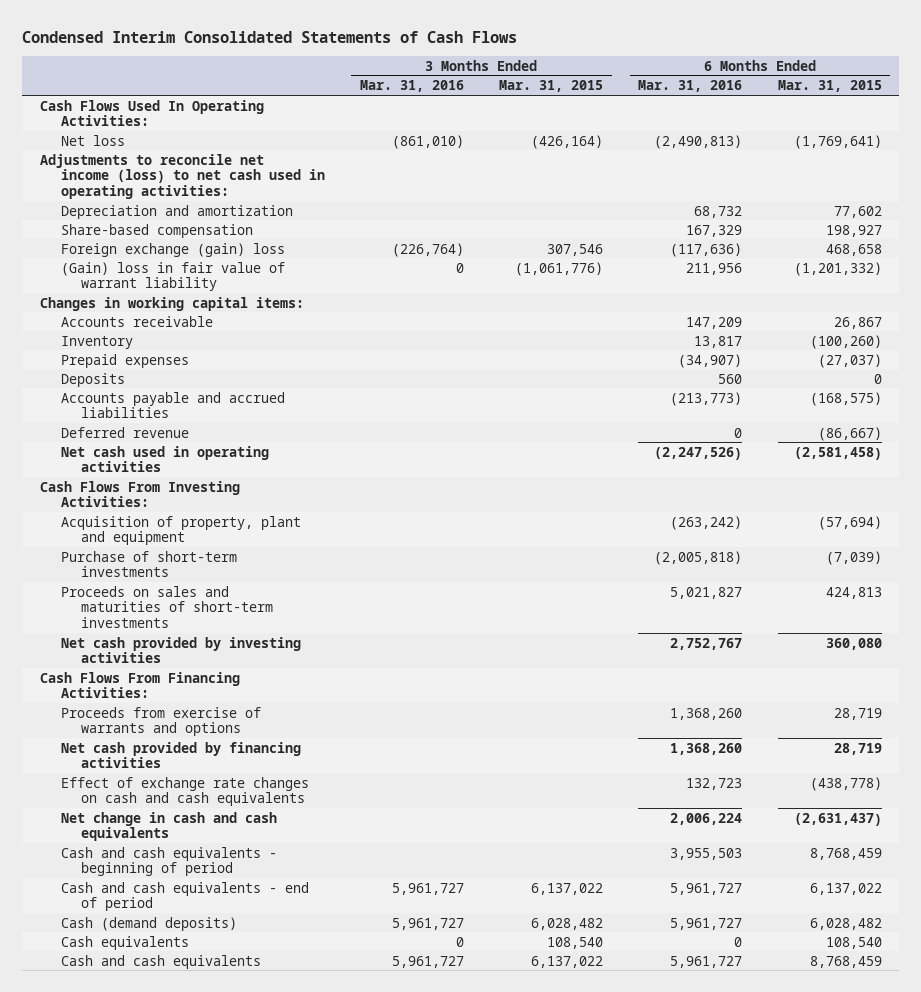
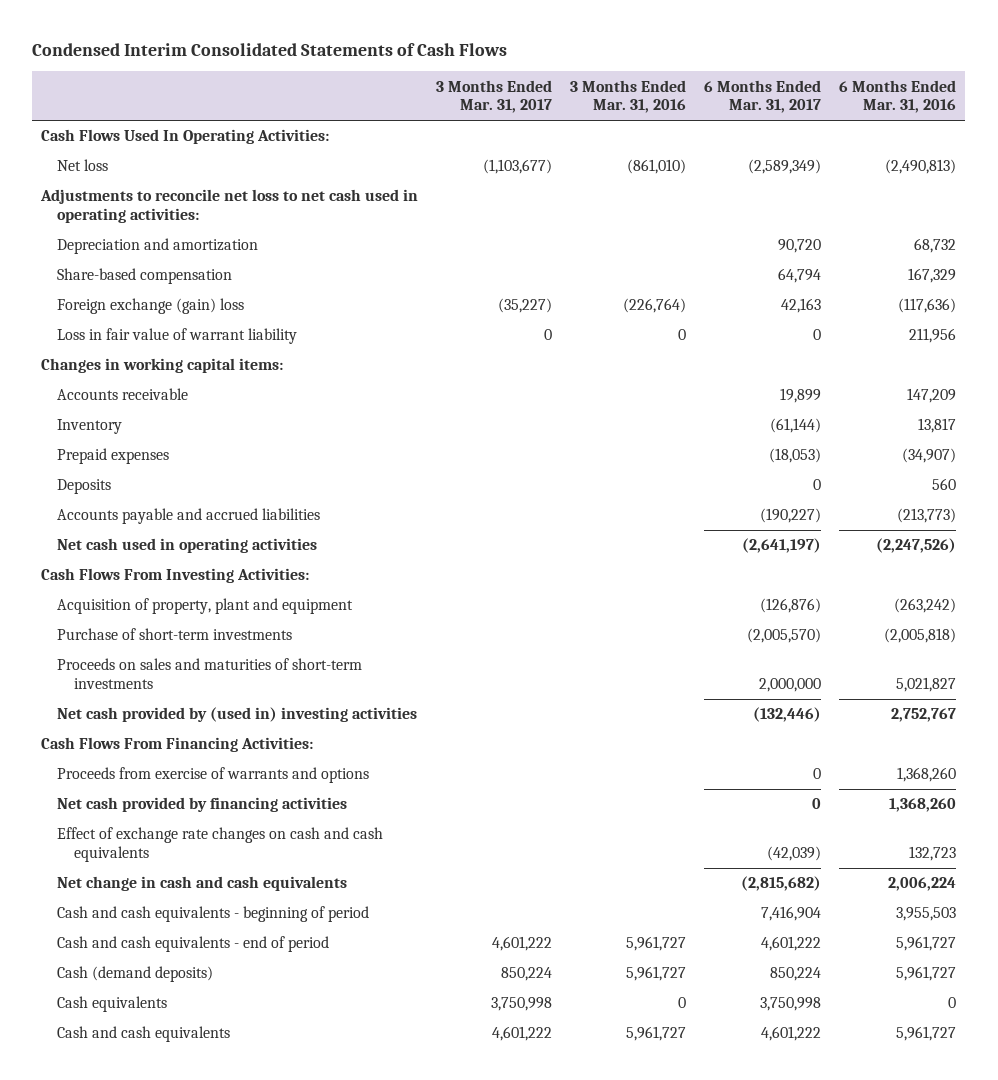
[499,80,604,93] Mar. 31, 2015 -> none
[777,80,882,93] Mar. 31, 2015 -> none
none -> [436,79,553,114] 3 Months Ended Mar. 31, 2017
none -> [704,79,822,114] 6 Months Ended Mar. 31, 2017
[39,153,325,200] Adjustments to reconcile net income (loss) to net cash used in operating activities: -> [40,189,419,223] Adjustments to reconcile net loss to net cash used in operating activities:
[60,261,285,292] (Gain) loss in fair value of warrant liability -> [57,328,298,345] Loss in fair value of warrant liability
[60,426,189,438] Deferred revenue -> none
[60,636,301,664] Net cash provided by investing activities -> [57,707,418,723] Net cash provided by (used in) investing activities

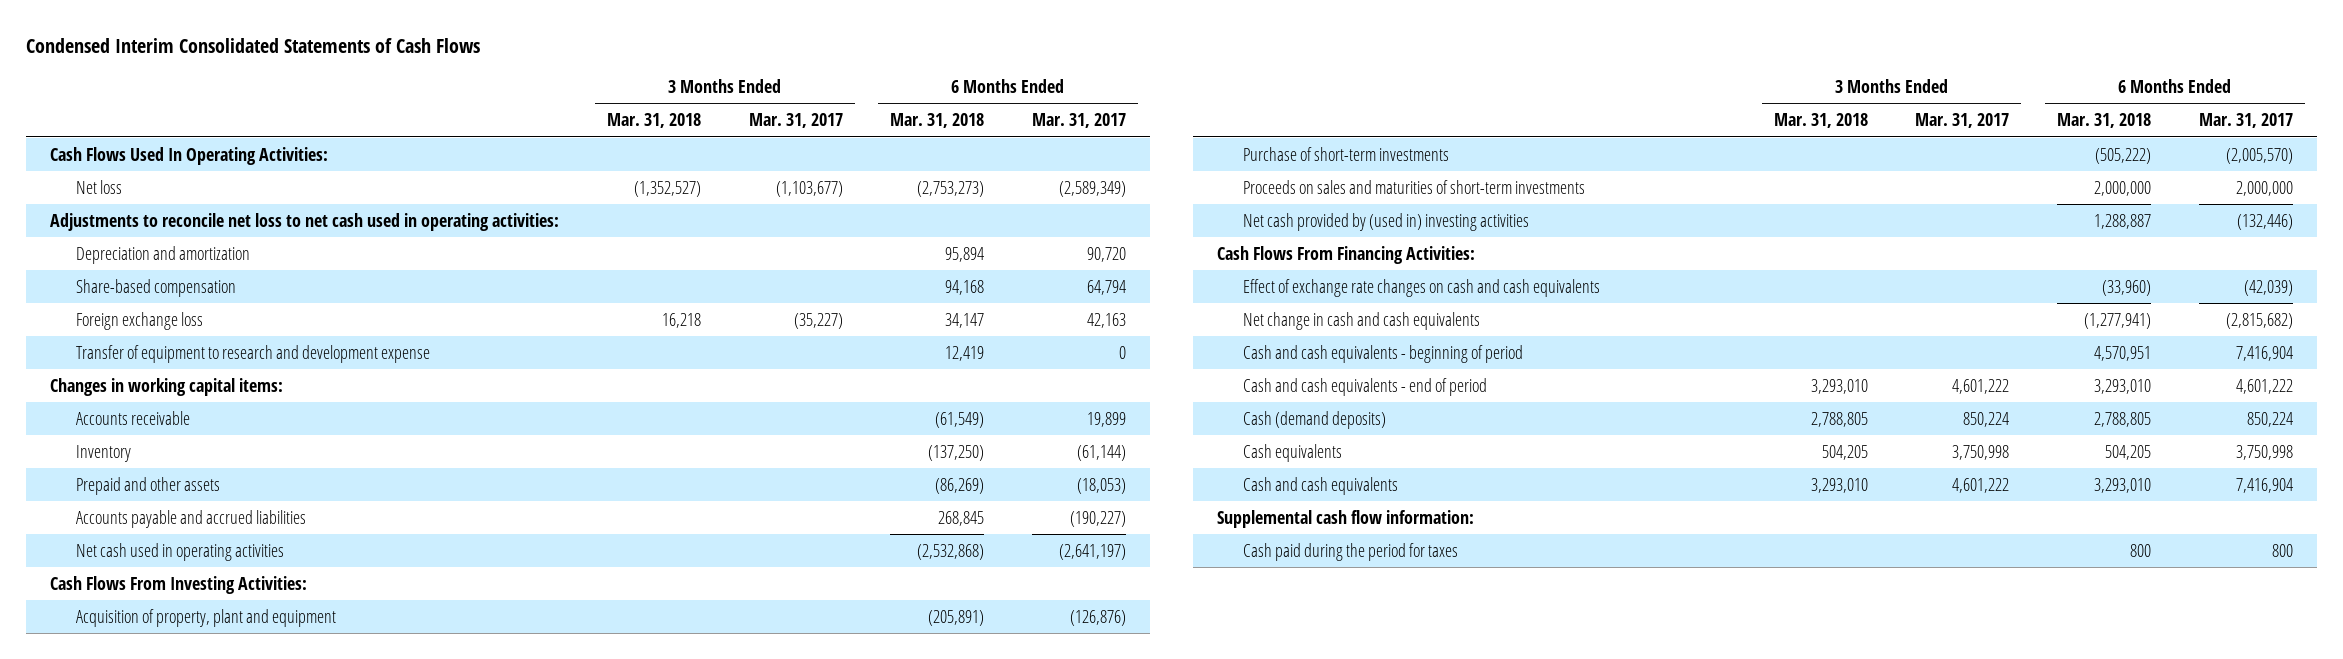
[570,79,687,114] 3 Months Ended Mar. 31, 2016 -> none
[839,79,957,114] 6 Months Ended Mar. 31, 2016 -> none
none -> [606,113,701,129] Mar. 31, 2018
none -> [890,113,985,129] Mar. 31, 2018
[57,328,298,345] Loss in fair value of warrant liability -> none
[57,298,245,315] Foreign exchange (gain) loss -> [76,311,204,330] Foreign exchange loss
none -> [76,344,431,363] Transfer of equipment to research and development expense
[57,479,112,495] Deposits -> none
[57,448,170,465] Prepaid expenses -> [76,476,221,495] Prepaid and other assets
[57,767,370,784] Proceeds from exercise of warrants and options -> none
[57,797,348,813] Net cash provided by financing activities -> none
[761,1026,822,1042] 4,601,222 -> [2235,477,2293,493] 7,416,904
none -> [1216,509,1474,528] Supplemental cash flow information:
none -> [1242,542,1458,561] Cash paid during the period for taxes

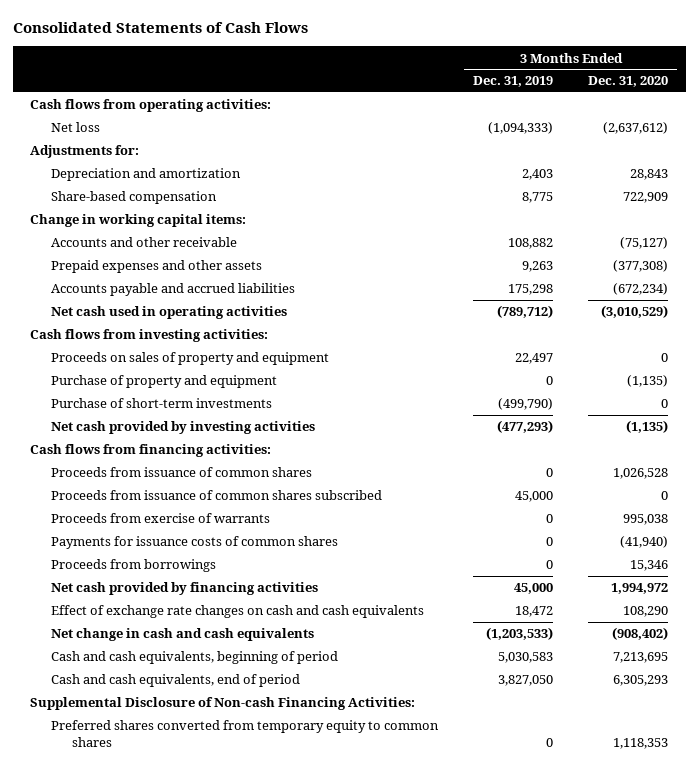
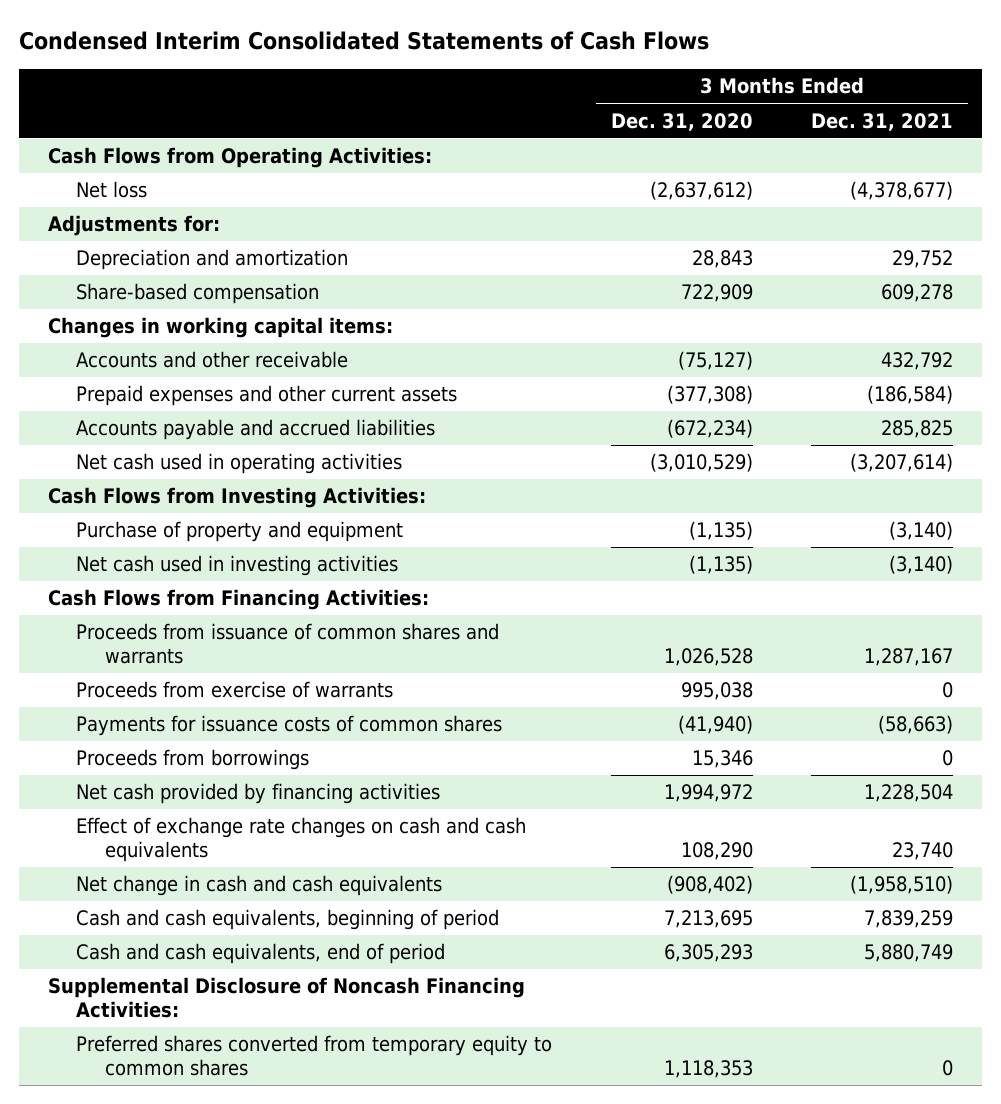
[12,22,308,34] Consolidated Statements of Cash Flows -> [18,31,709,51] Condensed Interim Consolidated Statements of Cash Flows
[473,76,554,88] Dec. 31, 2019 -> none
none -> [810,112,953,131] Dec. 31, 2021
[30,99,272,113] Cash flows from operating activities: -> [48,147,433,169] Cash Flows from Operating Activities:
[30,214,247,228] Change in working capital items: -> [48,317,394,339] Changes in working capital items:
[51,260,263,274] Prepaid expenses and other assets -> [76,385,458,407] Prepaid expenses and other current assets
[51,352,330,366] Proceeds on sales of property and equipment -> none
[30,329,269,343] Cash flows from investing activities: -> [48,487,427,509] Cash Flows from Investing Activities:
[51,398,273,409] Purchase of short-term investments -> none
[51,490,383,501] Proceeds from issuance of common shares subscribed -> none
[51,421,316,435] Net cash provided by investing activities -> [76,555,399,577] Net cash used in investing activities
[30,444,272,458] Cash flows from financing activities: -> [48,589,430,611] Cash Flows from Financing Activities:
[51,467,313,478] Proceeds from issuance of common shares -> [76,623,500,665] Proceeds from issuance of common shares and warrants
[30,697,416,711] Supplemental Disclosure of Non-cash Financing Activities: -> [48,977,526,1019] Supplemental Disclosure of Noncash Financing Activities:

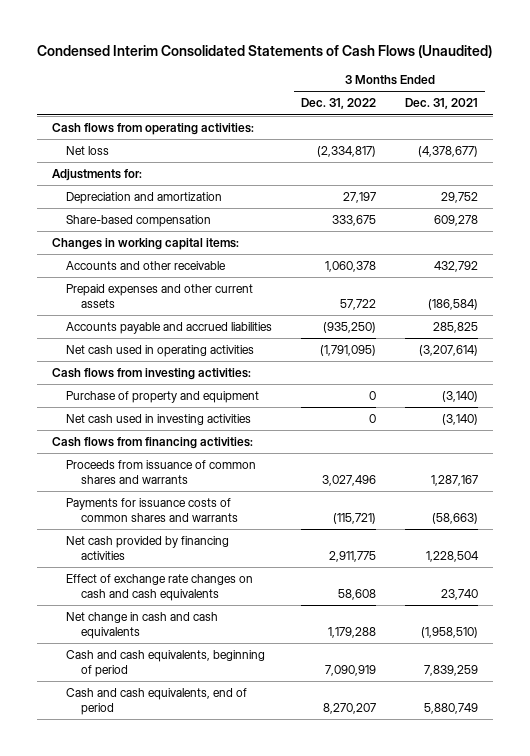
[18,31,709,51] Condensed Interim Consolidated Statements of Cash Flows -> [36,45,492,59] Condensed Interim Consolidated Statements of Cash Flows (Unaudited)
[610,112,753,131] Dec. 31, 2020 -> none
none -> [301,98,377,110] Dec. 31, 2022
[48,147,433,169] Cash Flows from Operating Activities: -> [51,123,254,136] Cash flows from operating activities:
[48,487,427,509] Cash Flows from Investing Activities: -> [51,368,251,381] Cash flows from investing activities:
[48,589,430,611] Cash Flows from Financing Activities: -> [51,437,253,450] Cash flows from financing activities:
[76,681,394,699] Proceeds from exercise of warrants -> none
[76,749,310,771] Proceeds from borrowings -> none
[76,715,503,737] Payments for issuance costs of common shares -> [66,498,239,523] Payments for issuance costs of common shares and warrants
[48,977,526,1019] Supplemental Disclosure of Noncash Financing Activities: -> none
[76,1035,553,1077] Preferred shares converted from temporary equity to common shares -> none

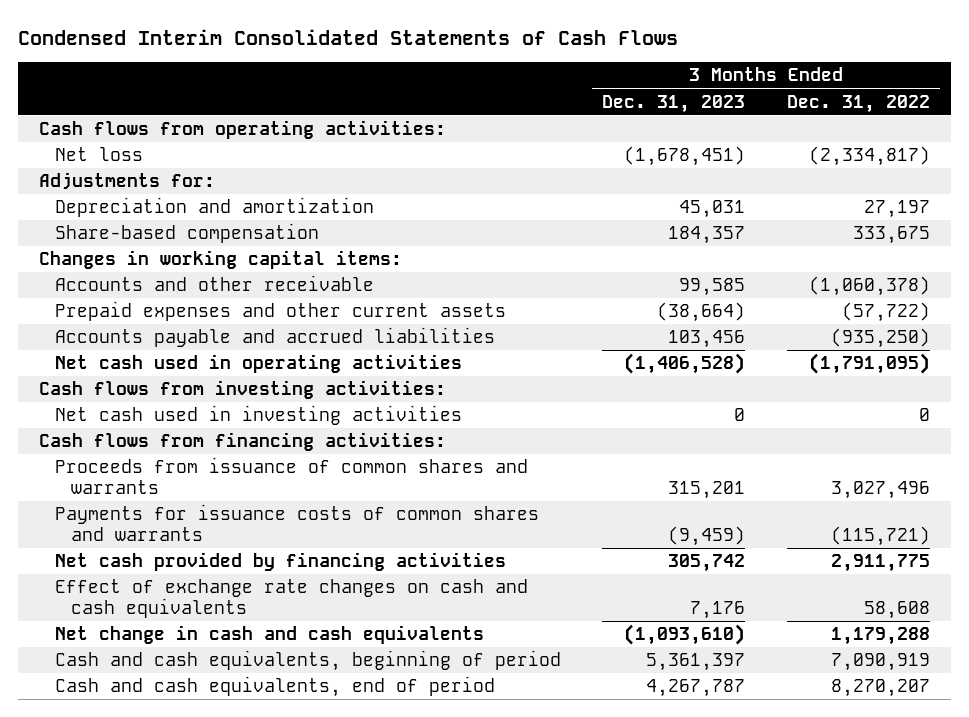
[36,45,492,59] Condensed Interim Consolidated Statements of Cash Flows (Unaudited) -> [17,28,678,45] Condensed Interim Consolidated Statements of Cash Flows
[405,98,479,110] Dec. 31, 2021 -> none
none -> [602,94,746,113] Dec. 31, 2023
[325,261,377,273] 1,060,378 -> [809,276,931,297] (1,060,378)
[340,299,377,311] 57,722 -> [842,302,931,323] (57,722)
[66,391,260,404] Purchase of property and equipment -> none

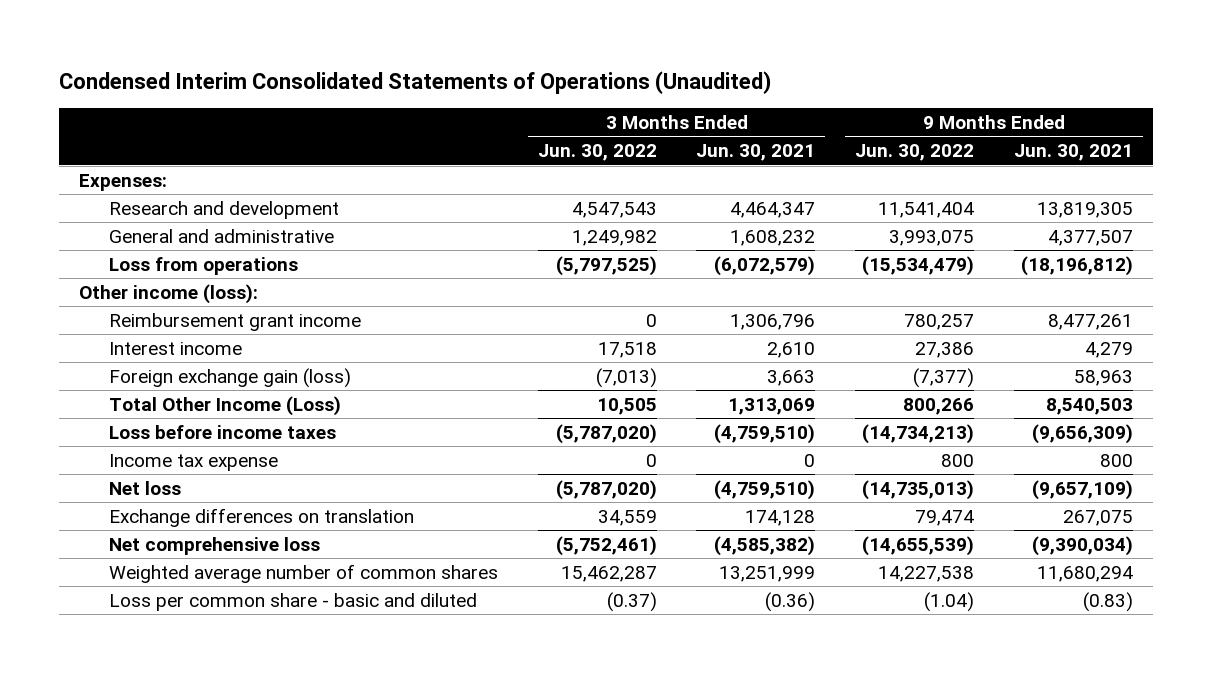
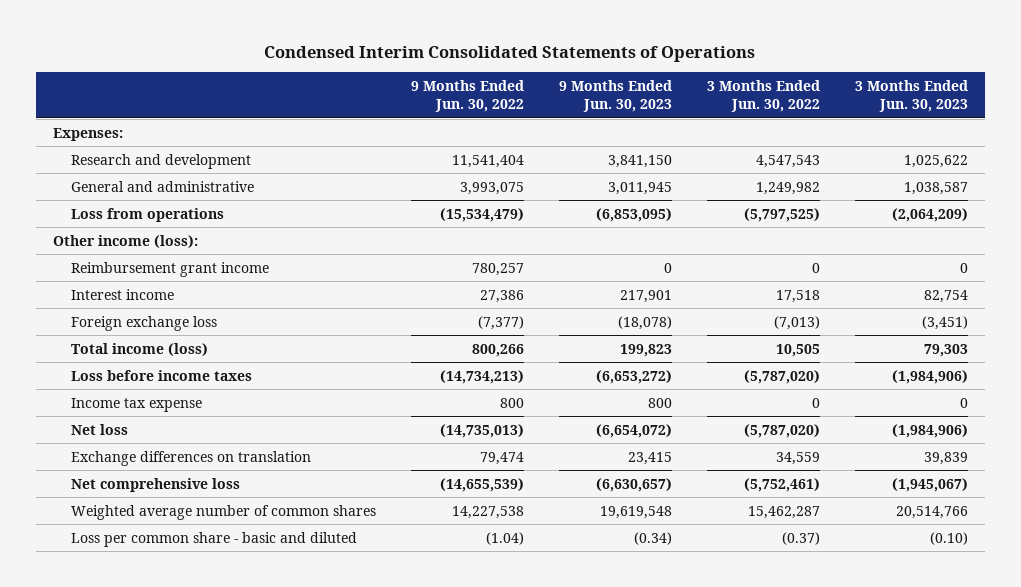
[59,70,772,94] Condensed Interim Consolidated Statements of Operations (Unaudited) -> [264,45,756,62] Condensed Interim Consolidated Statements of Operations
[696,144,816,162] Jun. 30, 2021 -> none
[1014,144,1134,162] Jun. 30, 2021 -> none
none -> [558,79,672,112] 9 Months Ended Jun. 30, 2023
none -> [854,79,968,112] 3 Months Ended Jun. 30, 2023
[108,367,351,388] Foreign exchange gain (loss) -> [71,315,218,331] Foreign exchange loss
[108,395,341,416] Total Other Income (Loss) -> [71,342,209,356] Total income (loss)

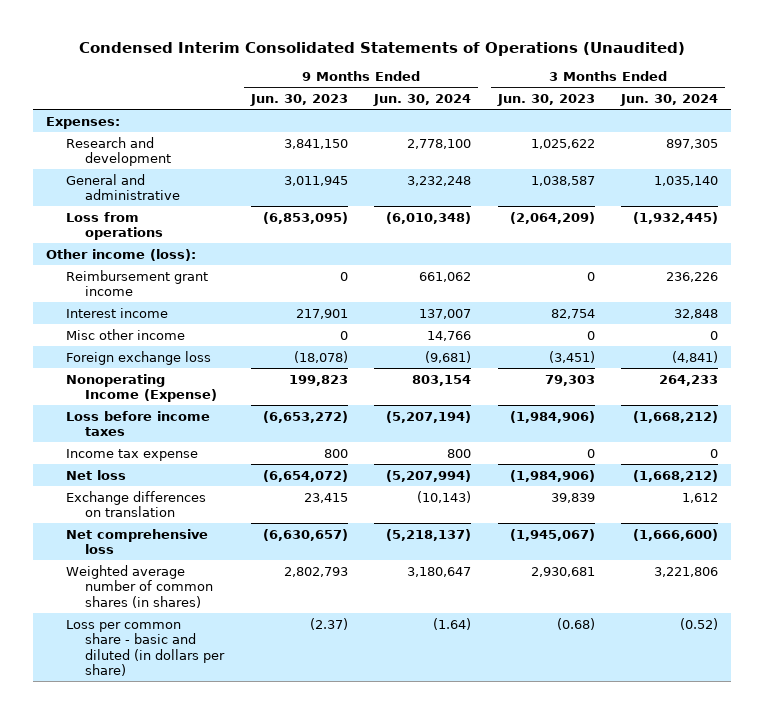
[264,45,756,62] Condensed Interim Consolidated Statements of Operations -> [79,42,686,57] Condensed Interim Consolidated Statements of Operations (Unaudited)
[411,79,525,112] 9 Months Ended Jun. 30, 2022 -> none
[706,79,820,112] 3 Months Ended Jun. 30, 2022 -> none
none -> [373,94,472,107] Jun. 30, 2024
none -> [620,94,719,107] Jun. 30, 2024
none -> [65,328,185,340] Misc other income
[71,342,209,356] Total income (loss) -> [65,373,218,403] Nonoperating Income (Expense)
[71,504,377,520] Weighted average number of common shares -> [65,564,214,608] Weighted average number of common shares (in shares)
[599,505,672,519] 19,619,548 -> [283,566,348,577] 2,802,793
[895,505,968,519] 20,514,766 -> [530,566,595,577] 2,930,681
[71,531,358,547] Loss per common share - basic and diluted -> [65,619,226,677] Loss per common share - basic and diluted (in dollars per share)
[633,531,672,545] (0.34) -> [309,617,348,630] (2.37)
[929,531,968,545] (0.10) -> [556,617,595,630] (0.68)

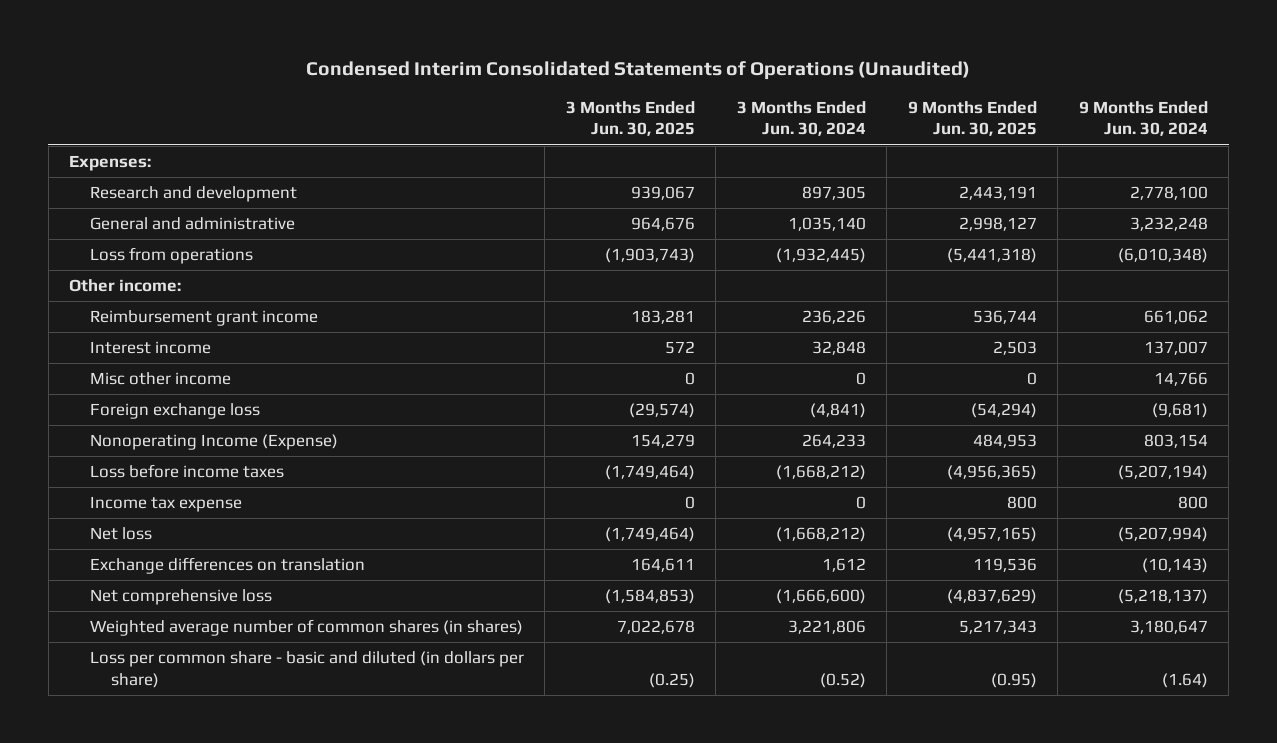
[249,94,348,107] Jun. 30, 2023 -> none
[496,94,595,107] Jun. 30, 2023 -> none
none -> [565,100,695,137] 3 Months Ended Jun. 30, 2025
none -> [907,100,1037,137] 9 Months Ended Jun. 30, 2025
[46,248,197,261] Other income (loss): -> [69,279,182,293] Other income:

